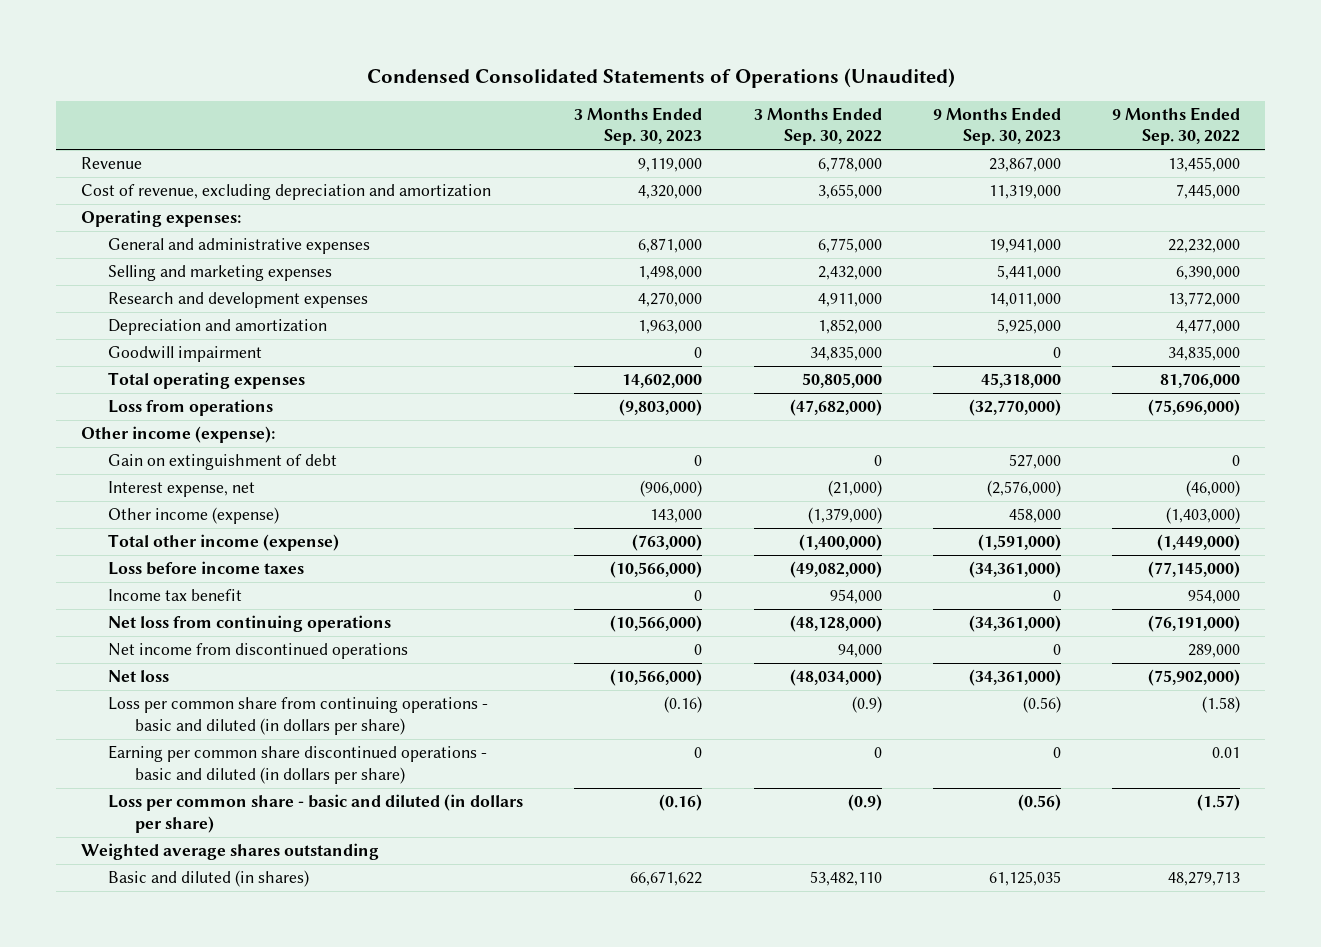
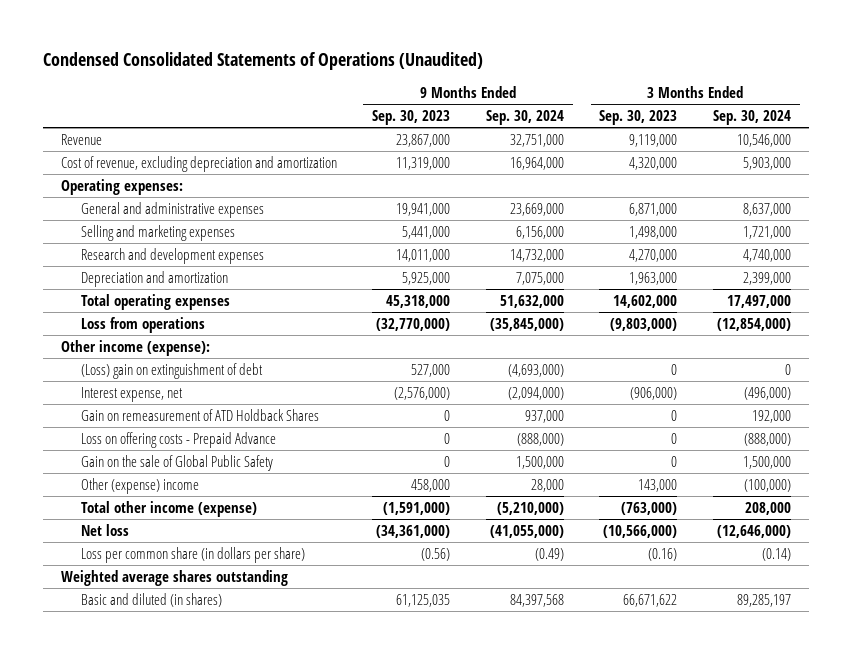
[753,107,882,146] 3 Months Ended Sep. 30, 2022 -> none
[1111,107,1240,146] 9 Months Ended Sep. 30, 2022 -> none
none -> [485,110,564,126] Sep. 30, 2024
none -> [712,110,791,126] Sep. 30, 2024
[108,346,263,363] Goodwill impairment -> none
[108,454,338,471] Gain on extinguishment of debt -> [81,362,264,379] (Loss) gain on extinguishment of debt
none -> [81,408,320,421] Gain on remeasurement of ATD Holdback Shares
none -> [81,431,277,448] Loss on offering costs - Prepaid Advance
none -> [81,454,274,471] Gain on the sale of Global Public Safety
[108,507,280,525] Other income (expense) -> [81,477,200,494] Other (expense) income
[108,561,305,576] Loss before income taxes -> none
[108,589,243,602] Income tax benefit -> none
[108,615,392,633] Net loss from continuing operations -> none
[108,643,409,660] Net income from discontinued operations -> none
[108,697,489,735] Loss per common share from continuing operations - basic and diluted (in dollars per share) -> none
[108,745,488,784] Earning per common share discontinued operations - basic and diluted (in dollars per share) -> none
[108,794,524,833] Loss per common share - basic and diluted (in dollars per share) -> [81,546,306,563] Loss per common share (in dollars per share)

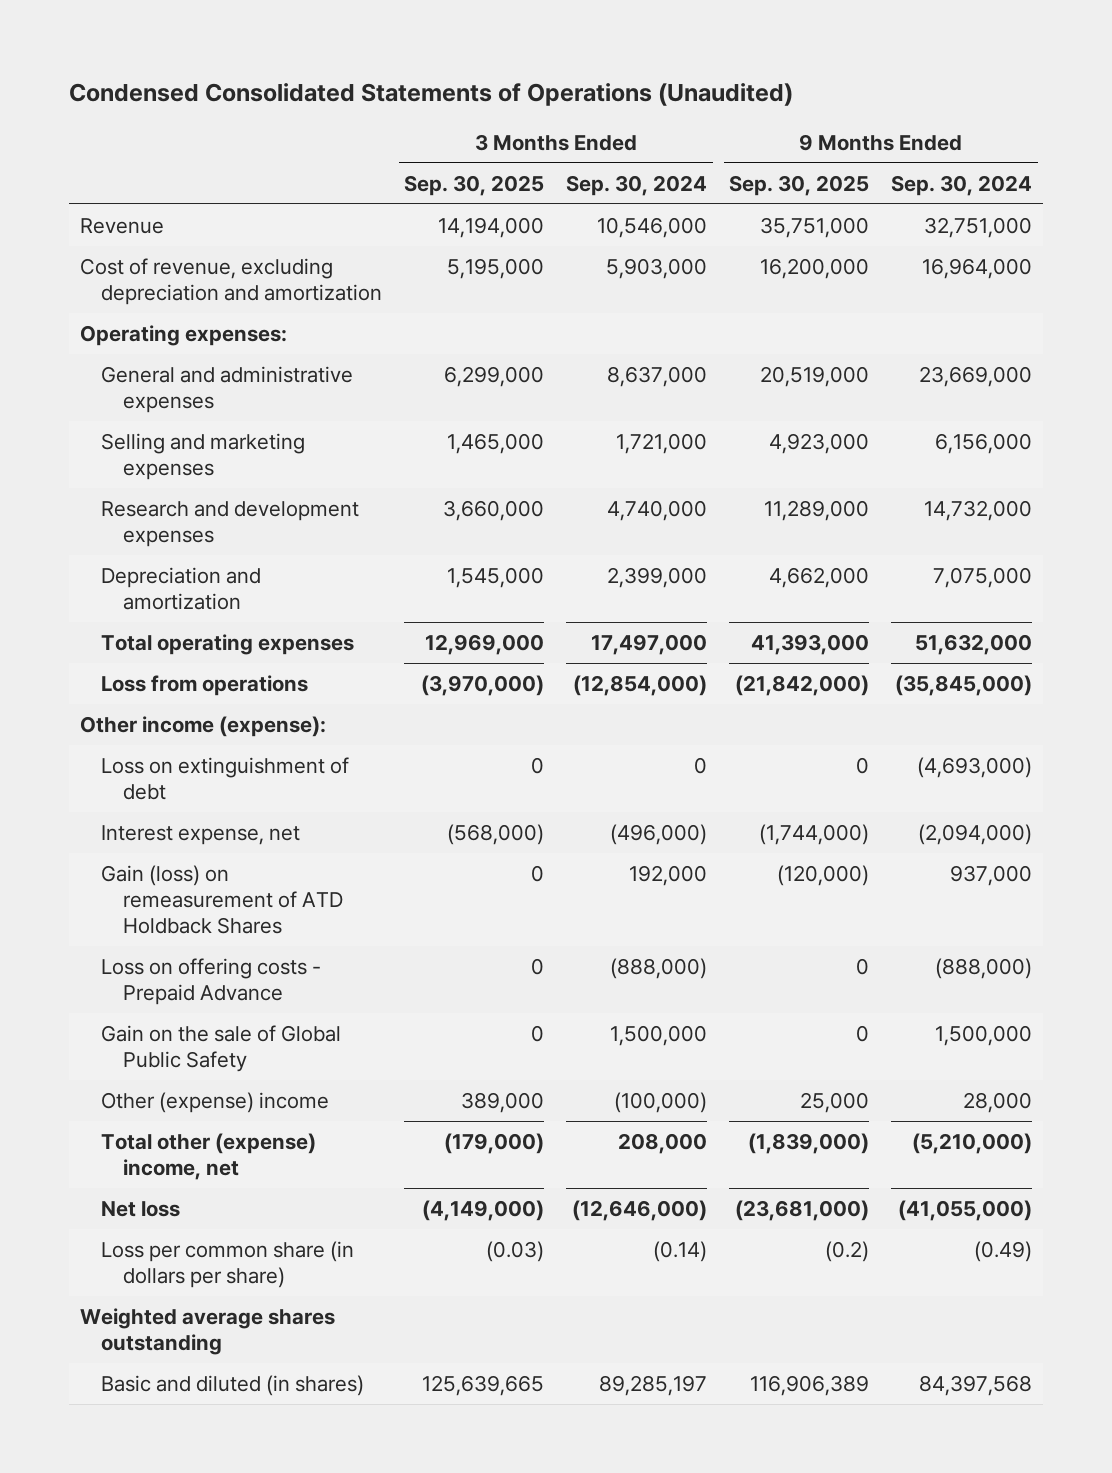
[372,110,451,126] Sep. 30, 2023 -> none
[599,110,678,126] Sep. 30, 2023 -> none
none -> [404,174,545,196] Sep. 30, 2025
none -> [729,174,870,196] Sep. 30, 2025
[81,362,264,379] (Loss) gain on extinguishment of debt -> [101,756,350,800] Loss on extinguishment of debt
[81,408,320,421] Gain on remeasurement of ATD Holdback Shares -> [101,864,344,935] Gain (loss) on remeasurement of ATD Holdback Shares
[81,500,258,517] Total other income (expense) -> [101,1132,317,1180] Total other (expense) income, net

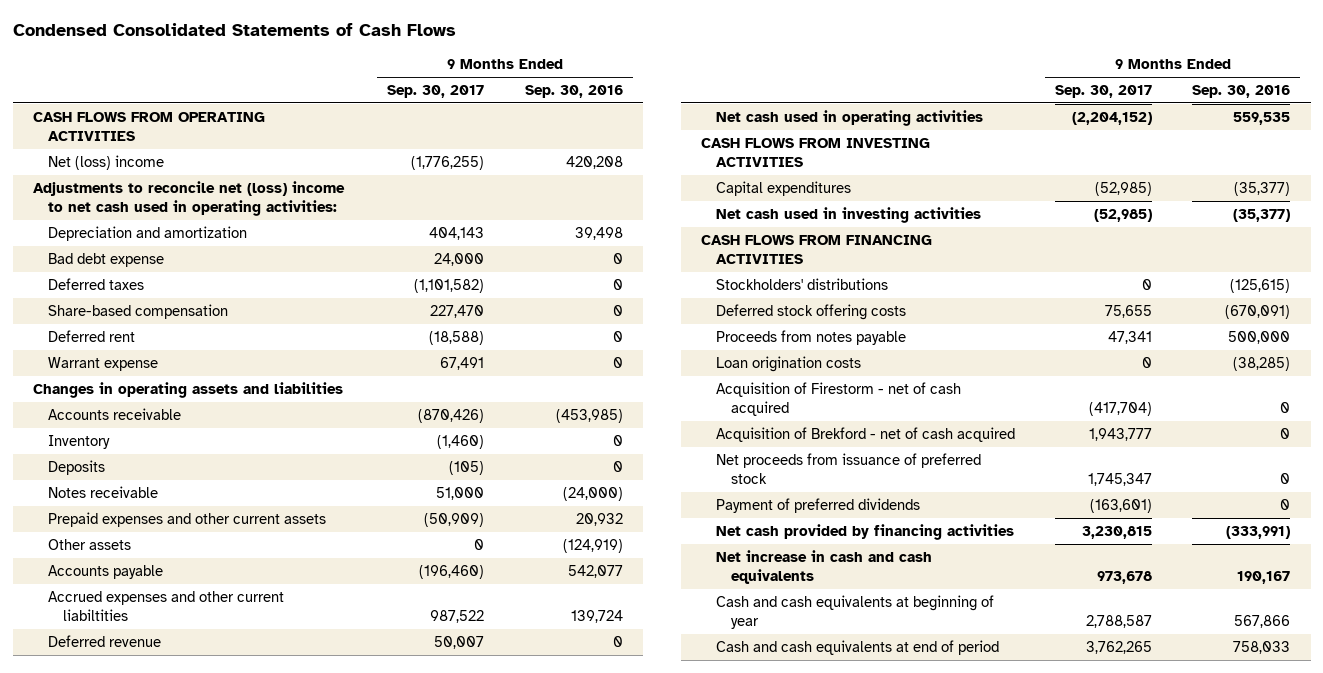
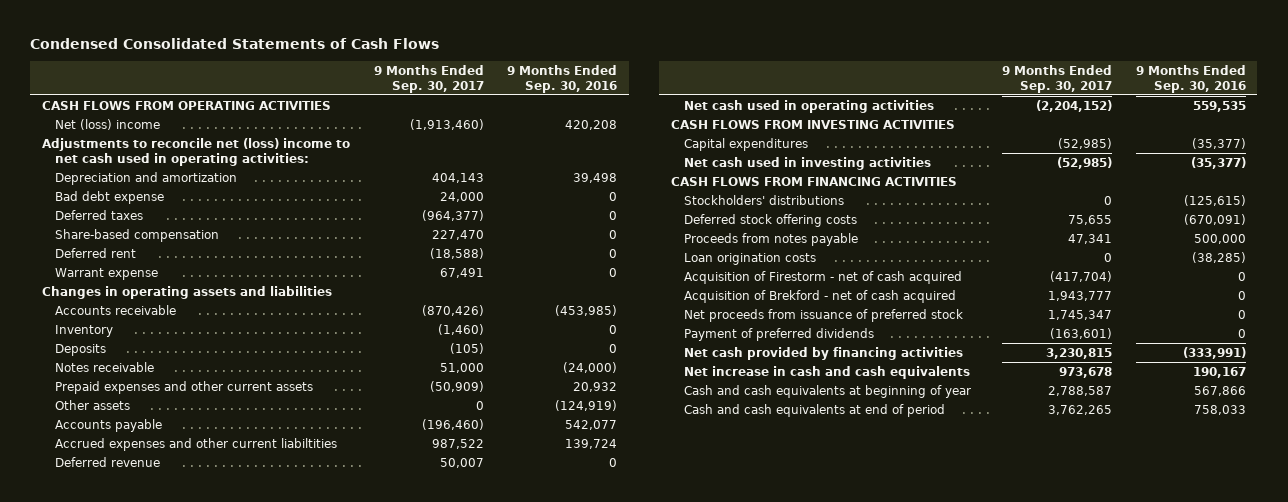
[411,155,485,170] (1,776,255) -> [409,118,484,130] (1,913,460)
[414,278,485,293] (1,101,582) -> [421,209,484,221] (964,377)

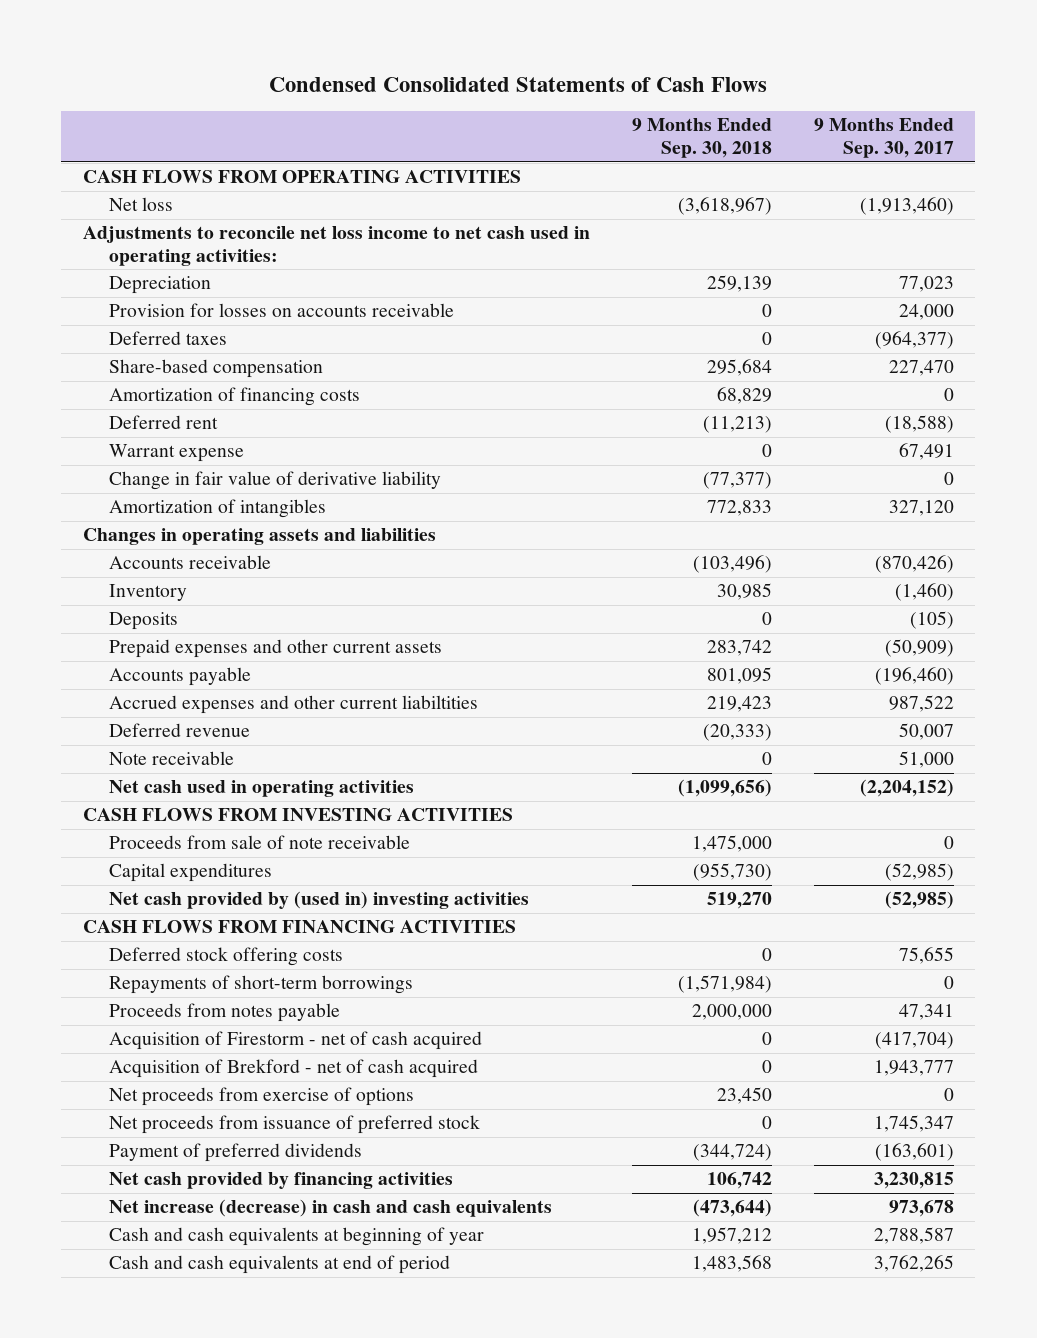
[507,64,618,94] 9 Months Ended Sep. 30, 2016 -> none
none -> [631,118,772,159] 9 Months Ended Sep. 30, 2018
[55,118,161,130] Net (loss) income -> [109,197,174,212] Net loss
[42,137,351,166] Adjustments to reconcile net (loss) income to net cash used in operating activities: -> [82,226,590,266] Adjustments to reconcile net loss income to net cash used in operating activities:
[55,171,238,185] Depreciation and amortization -> [109,276,212,295] Depreciation
[431,172,484,183] 404,143 -> [899,276,955,293] 77,023
[55,190,165,204] Bad debt expense -> [109,303,455,318] Provision for losses on accounts receivable
none -> [109,387,361,407] Amortization of financing costs
none -> [109,471,442,491] Change in fair value of derivative liability
none -> [109,499,327,519] Amortization of intangibles
[55,361,155,372] Notes receivable -> none
[55,399,131,410] Other assets -> none
none -> [109,751,235,766] Note receivable
none -> [109,835,411,850] Proceeds from sale of note receivable
[683,156,931,170] Net cash used in investing activities -> [109,891,530,910] Net cash provided by (used in) investing activities
[683,194,844,205] Stockholders' distributions -> none
none -> [109,975,414,995] Repayments of short-term borrowings
[683,252,816,265] Loan origination costs -> none
none -> [109,1087,415,1107] Net proceeds from exercise of options
[683,365,970,379] Net increase in cash and cash equivalents -> [109,1199,553,1218] Net increase (decrease) in cash and cash equivalents

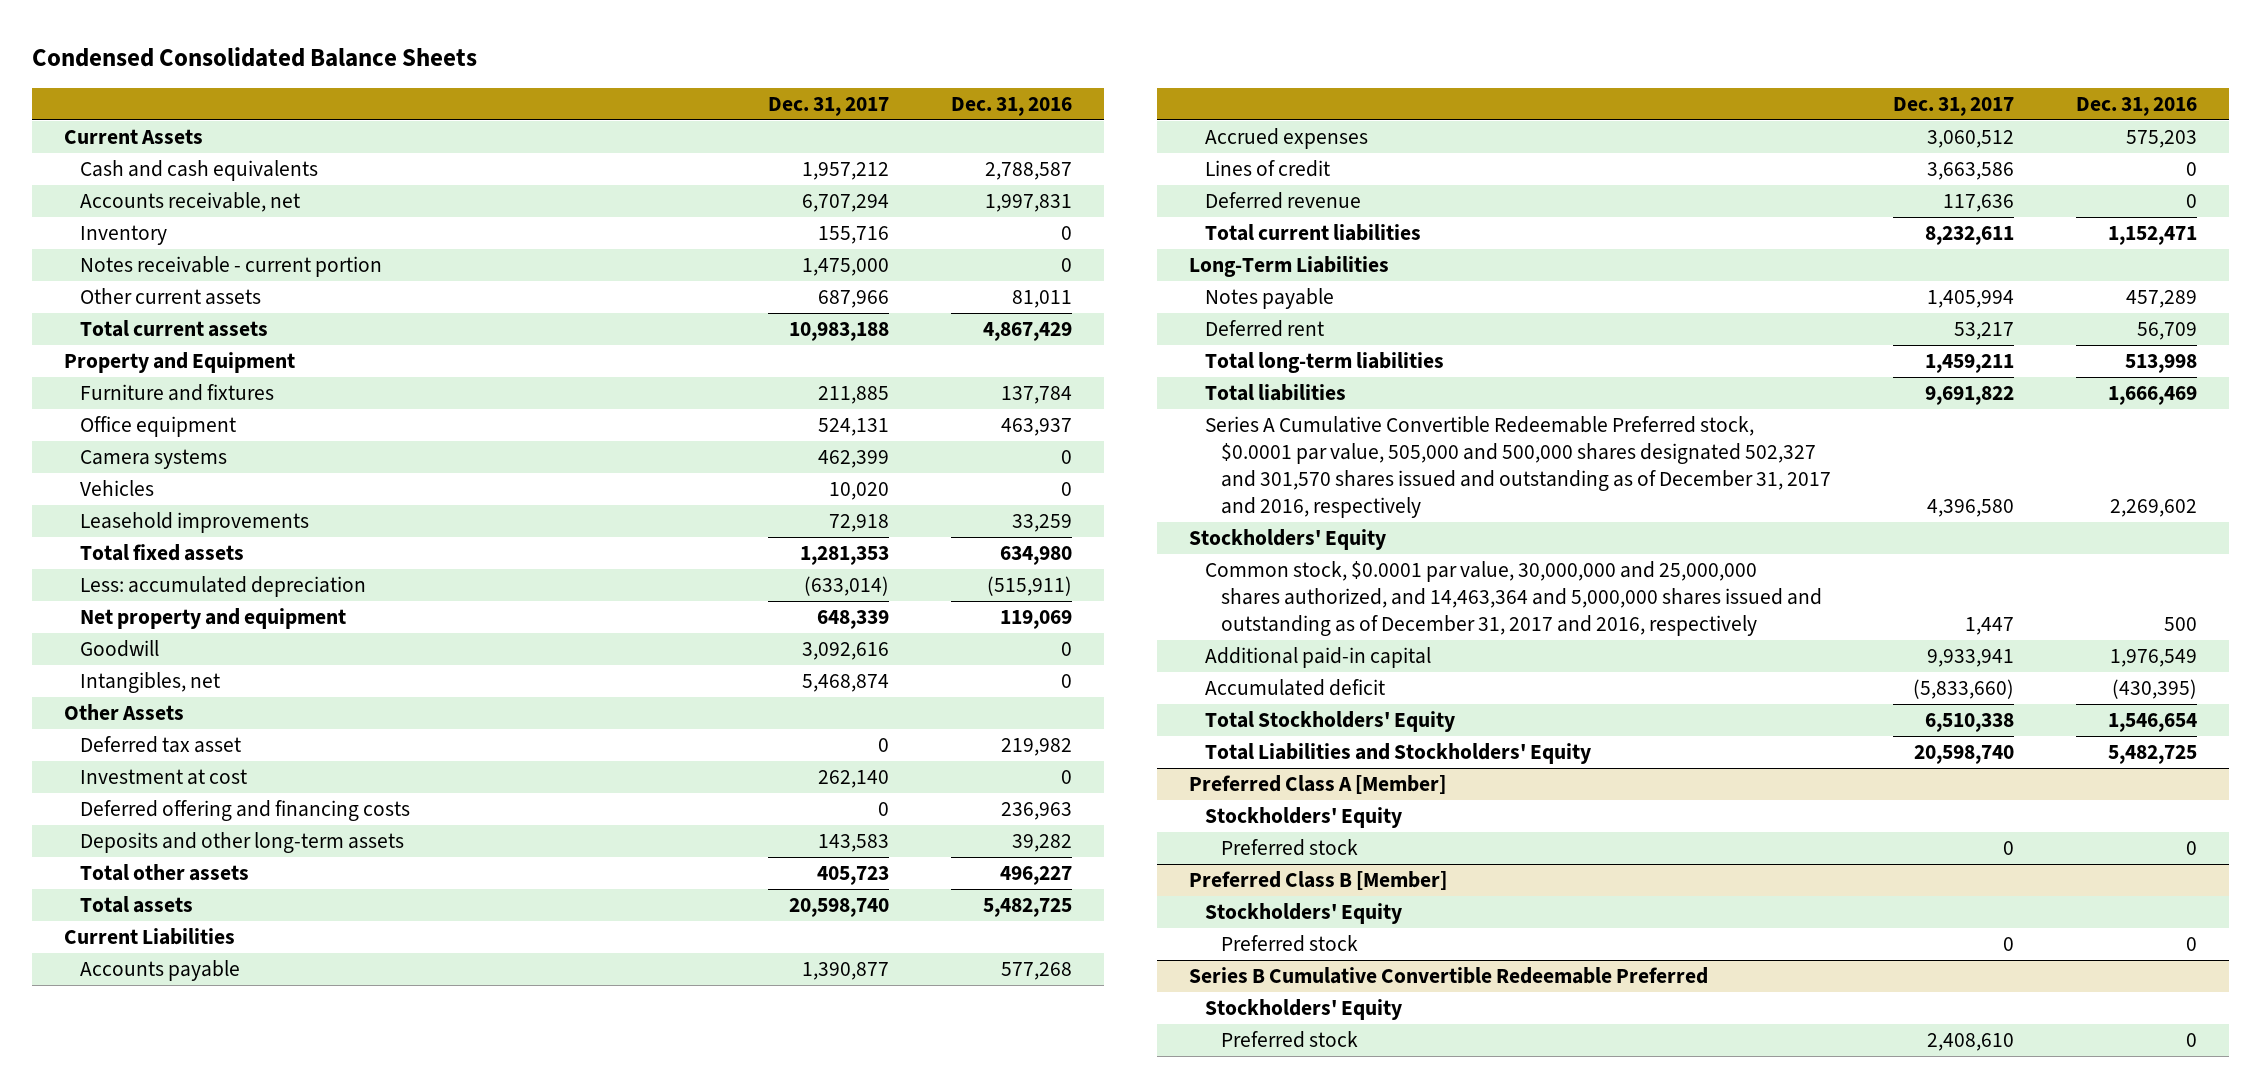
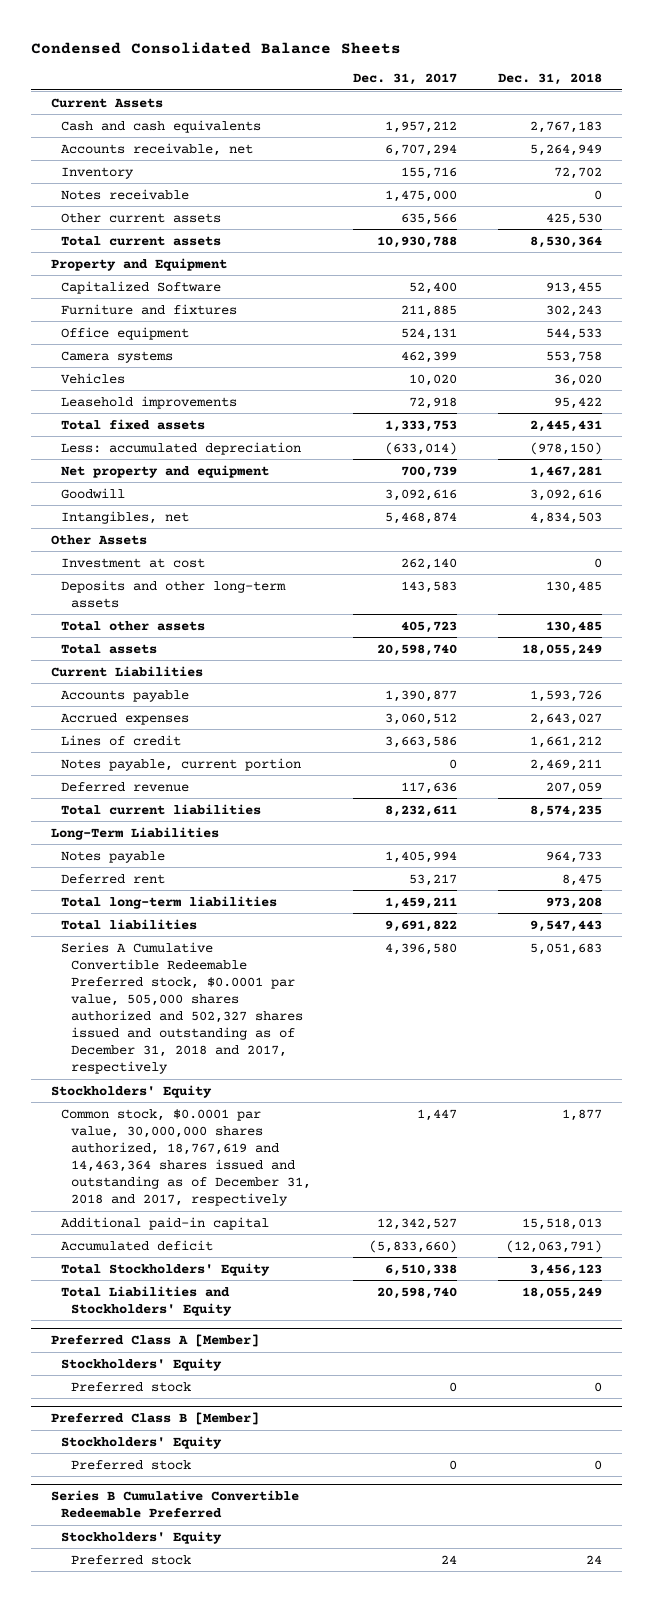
[951,96,1073,116] Dec. 31, 2016 -> none
none -> [497,73,602,86] Dec. 31, 2018
[79,256,382,278] Notes receivable - current portion -> [61,188,190,200] Notes receivable
[818,290,890,309] 687,966 -> [400,212,457,225] 635,566
[789,322,890,342] 10,983,188 -> [376,235,457,248] 10,930,788
none -> [61,280,222,294] Capitalized Software
[800,546,890,566] 1,281,353 -> [384,419,457,432] 1,333,753
[817,610,890,630] 648,339 -> [400,465,457,478] 700,739
[79,736,241,754] Deferred tax asset -> none
[79,800,410,822] Deferred offering and financing costs -> none
none -> [61,757,302,771] Notes payable, current portion
[1204,416,1832,519] Series A Cumulative Convertible Redeemable Preferred stock, $0.0001 par value, 505,000 and 500,000 shares designated 502,327 and 301,570 shares issued and outstanding as of December 31, 2017 and 2016, respectively -> [61,941,304,1075] Series A Cumulative Convertible Redeemable Preferred stock, $0.0001 par value, 505,000 shares authorized and 502,327 shares issued and outstanding as of December 31, 2018 and 2017, respectively
[1204,561,1823,637] Common stock, $0.0001 par value, 30,000,000 and 25,000,000 shares authorized, and 14,463,364 and 5,000,000 shares issued and outstanding as of December 31, 2017 and 2016, respectively -> [61,1108,312,1207] Common stock, $0.0001 par value, 30,000,000 shares authorized, 18,767,619 and 14,463,364 shares issued and outstanding as of December 31, 2018 and 2017, respectively
[1927,649,2015,668] 9,933,941 -> [376,1217,457,1230] 12,342,527
[1927,1033,2015,1052] 2,408,610 -> [440,1554,457,1564] 24

